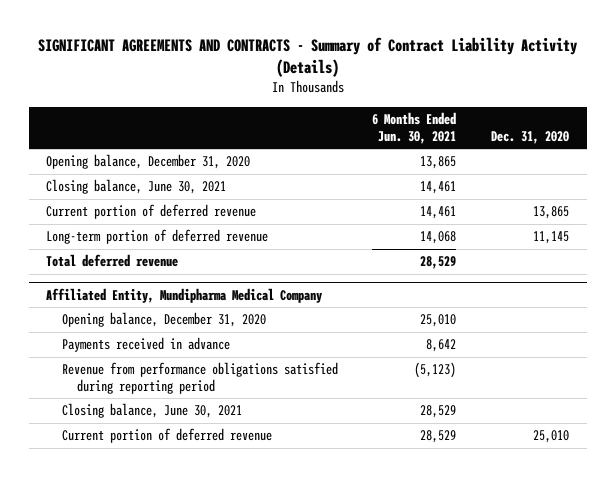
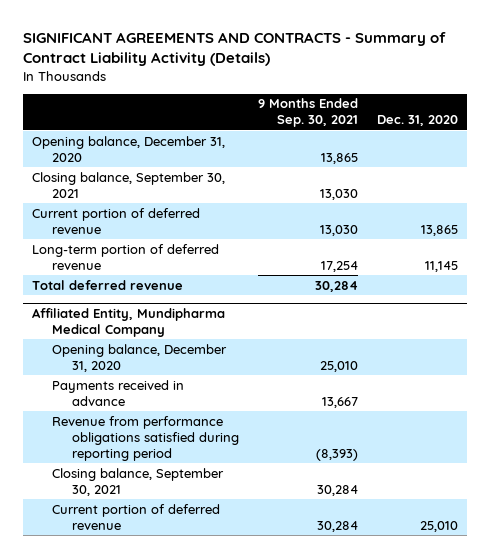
[372,112,457,144] 6 Months Ended Jun. 30, 2021 -> none
none -> [257,98,358,128] 9 Months Ended Sep. 30, 2021
[46,179,227,195] Closing balance, June 30, 2021 -> [32,171,226,198] Closing balance, September 30, 2021
[61,403,242,419] Closing balance, June 30, 2021 -> [51,467,224,496] Closing balance, September 30, 2021

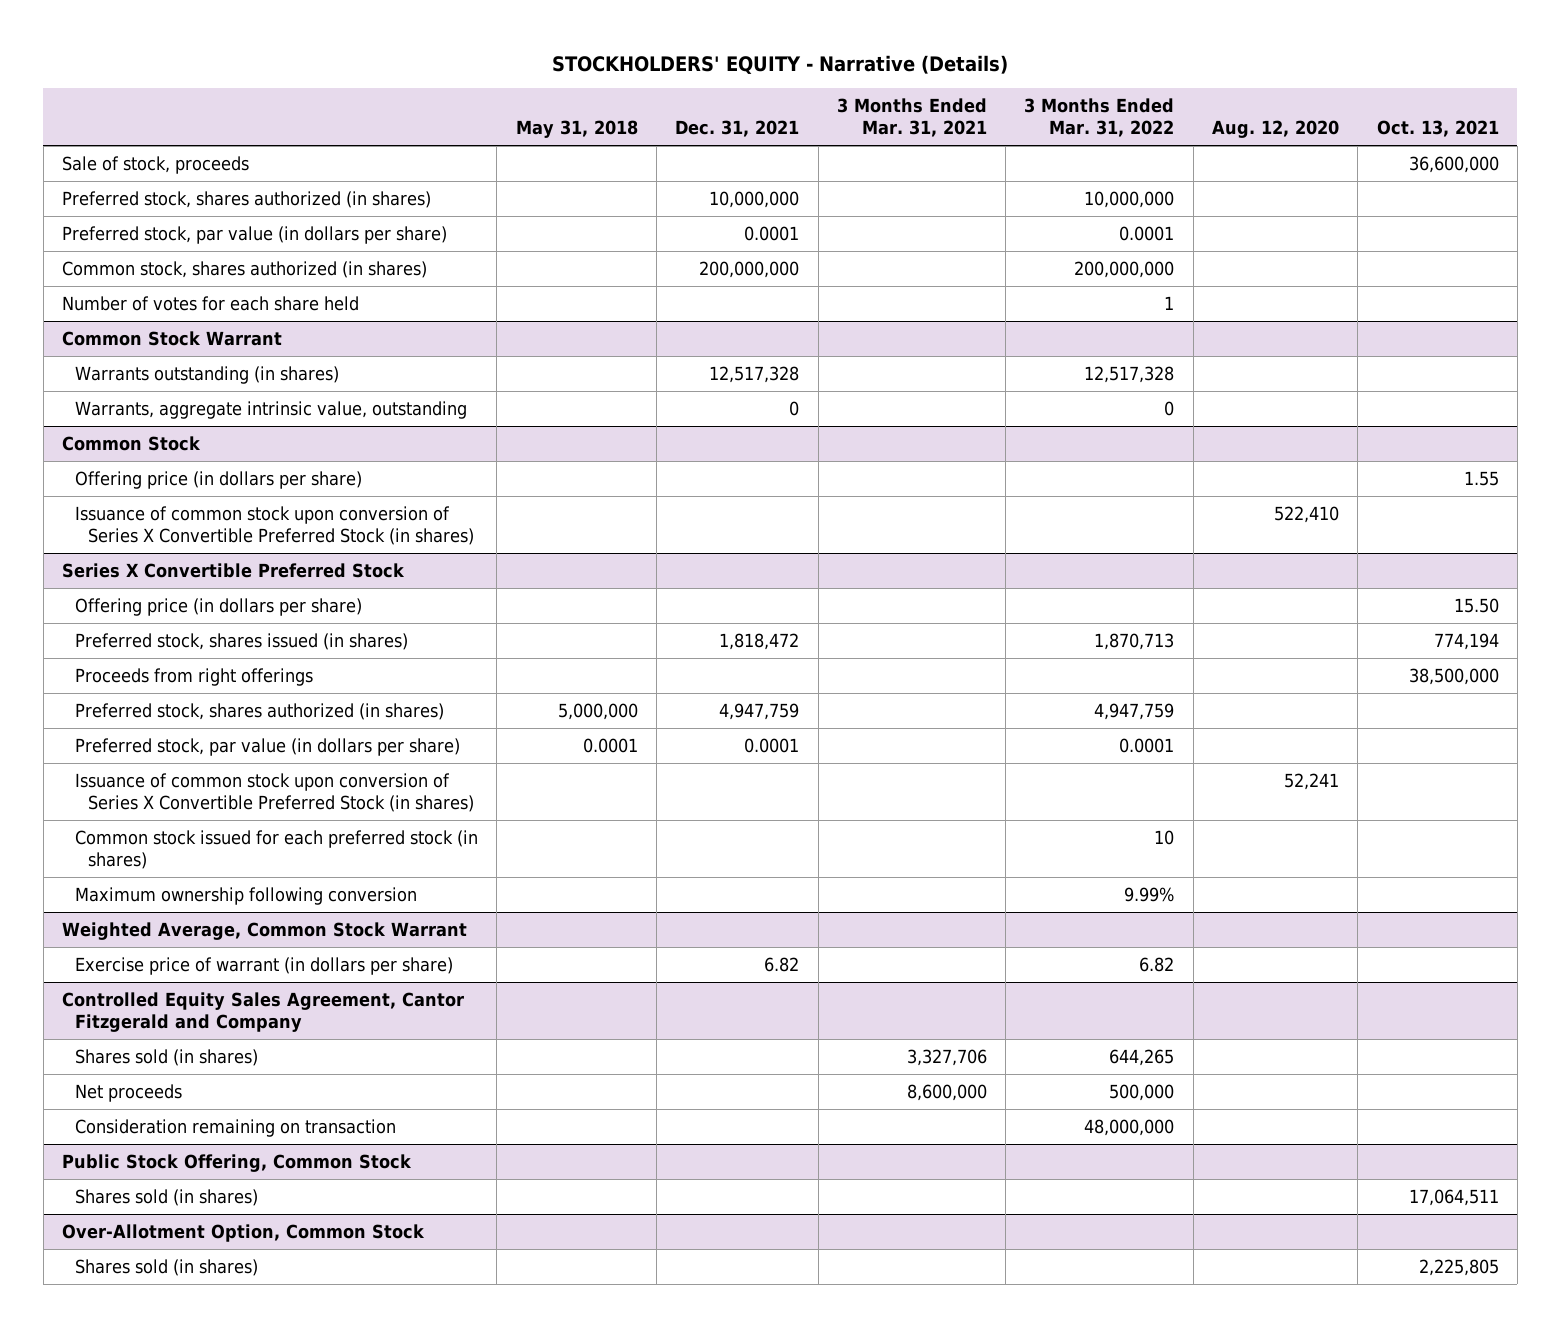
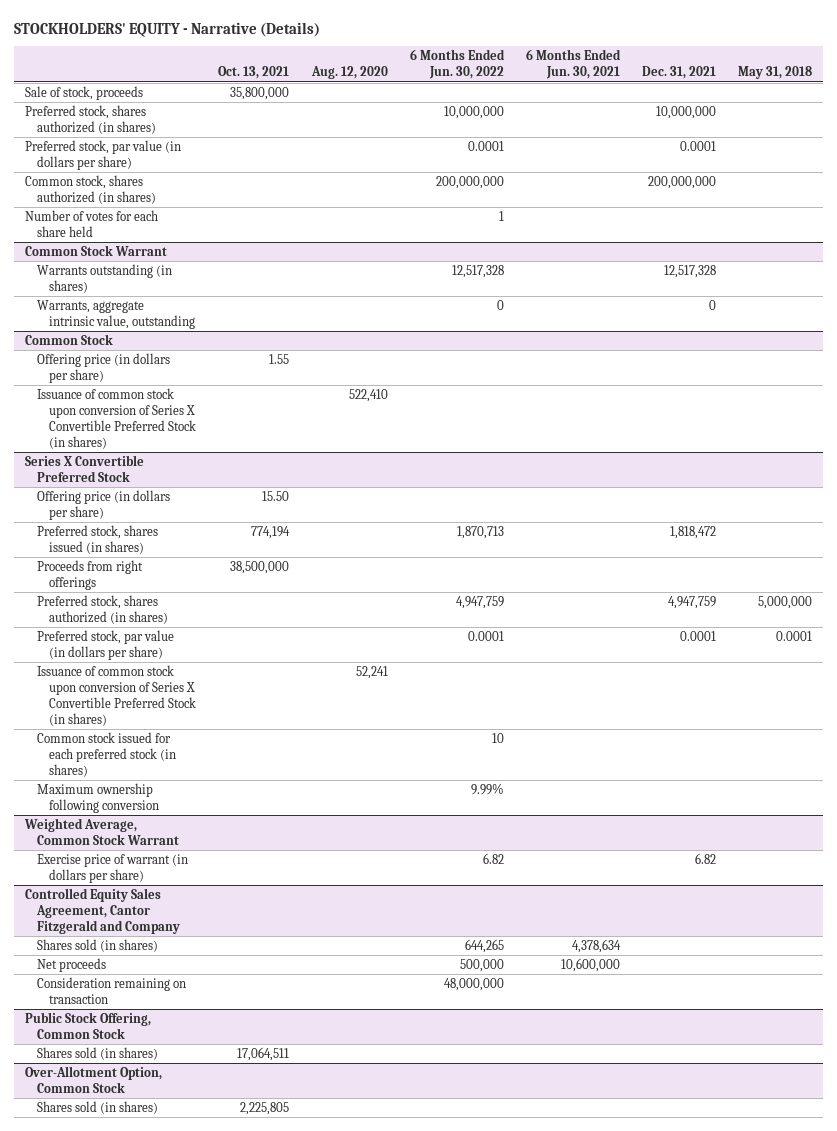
[836,98,987,138] 3 Months Ended Mar. 31, 2021 -> none
[1024,98,1175,138] 3 Months Ended Mar. 31, 2022 -> none
none -> [409,49,505,80] 6 Months Ended Jun. 30, 2022
none -> [525,49,621,80] 6 Months Ended Jun. 30, 2021
[1408,155,1499,173] 36,600,000 -> [230,86,290,100] 35,800,000

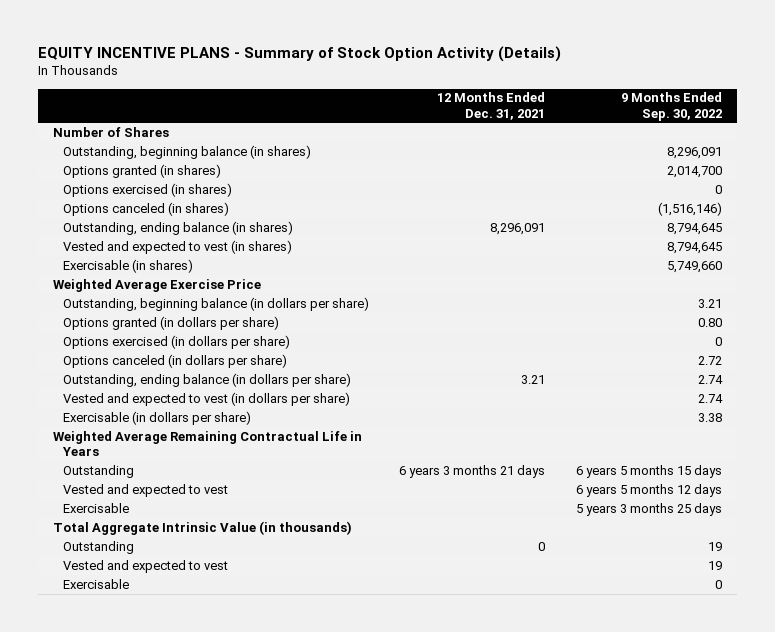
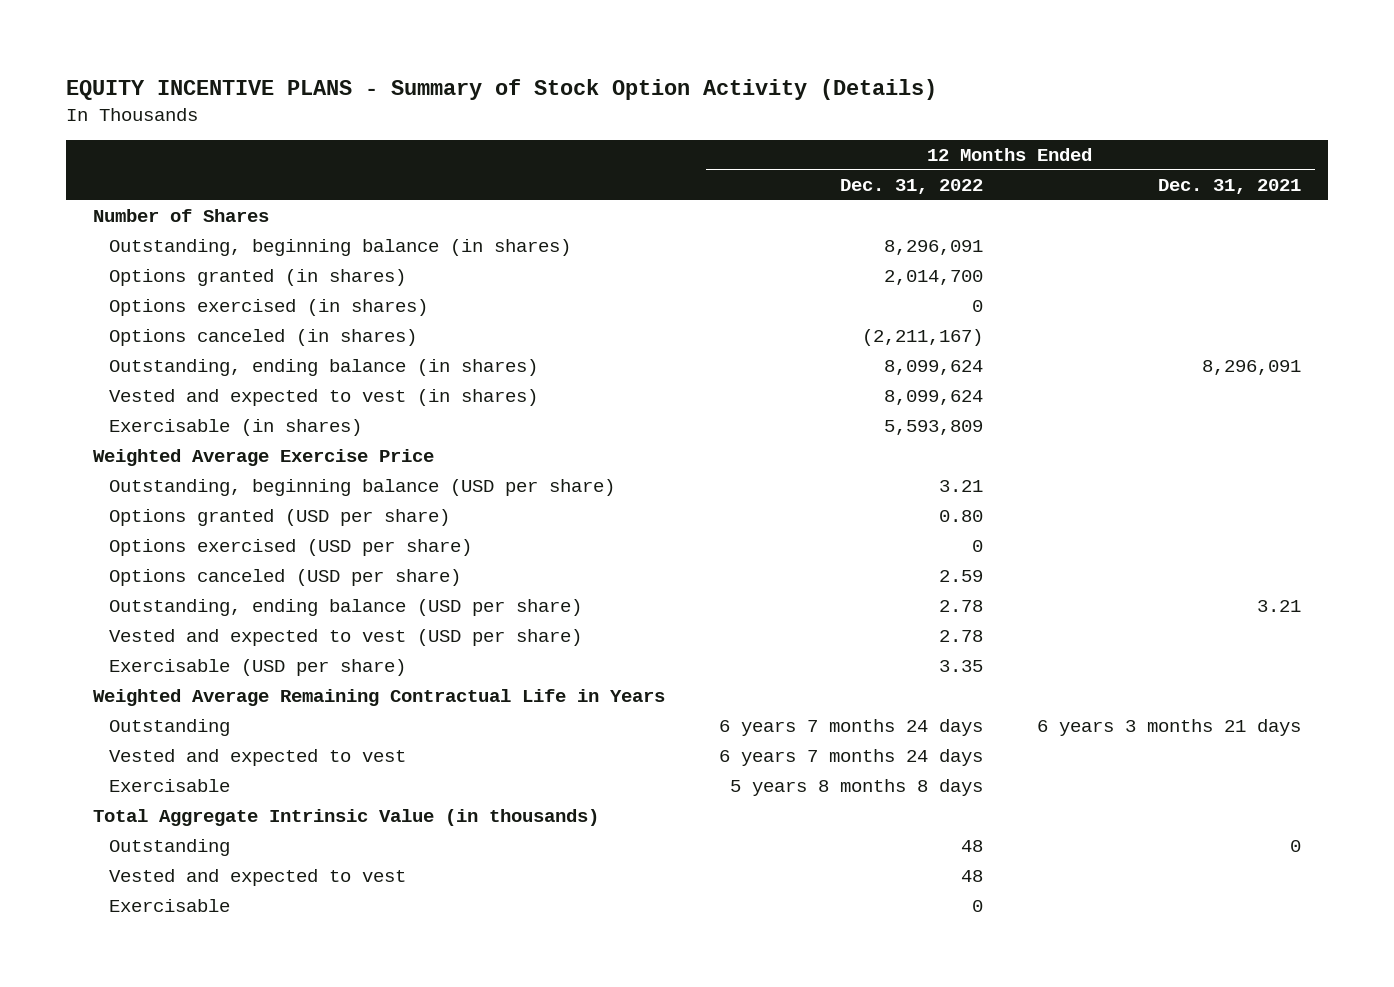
[620,92,722,121] 9 Months Ended Sep. 30, 2022 -> none
none -> [840,178,984,194] Dec. 31, 2022
[63,296,370,311] Outstanding, beginning balance (in dollars per share) -> [108,479,615,497] Outstanding, beginning balance (USD per share)
[63,315,280,330] Options granted (in dollars per share) -> [108,509,450,527] Options granted (USD per share)
[63,334,291,349] Options exercised (in dollars per share) -> [108,539,472,557] Options exercised (USD per share)
[63,353,288,368] Options canceled (in dollars per share) -> [108,569,461,587] Options canceled (USD per share)
[63,372,352,387] Outstanding, ending balance (in dollars per share) -> [108,599,582,617] Outstanding, ending balance (USD per share)
[63,391,351,406] Vested and expected to vest (in dollars per share) -> [108,629,582,647] Vested and expected to vest (USD per share)
[63,410,252,425] Exercisable (in dollars per share) -> [108,659,406,677] Exercisable (USD per share)

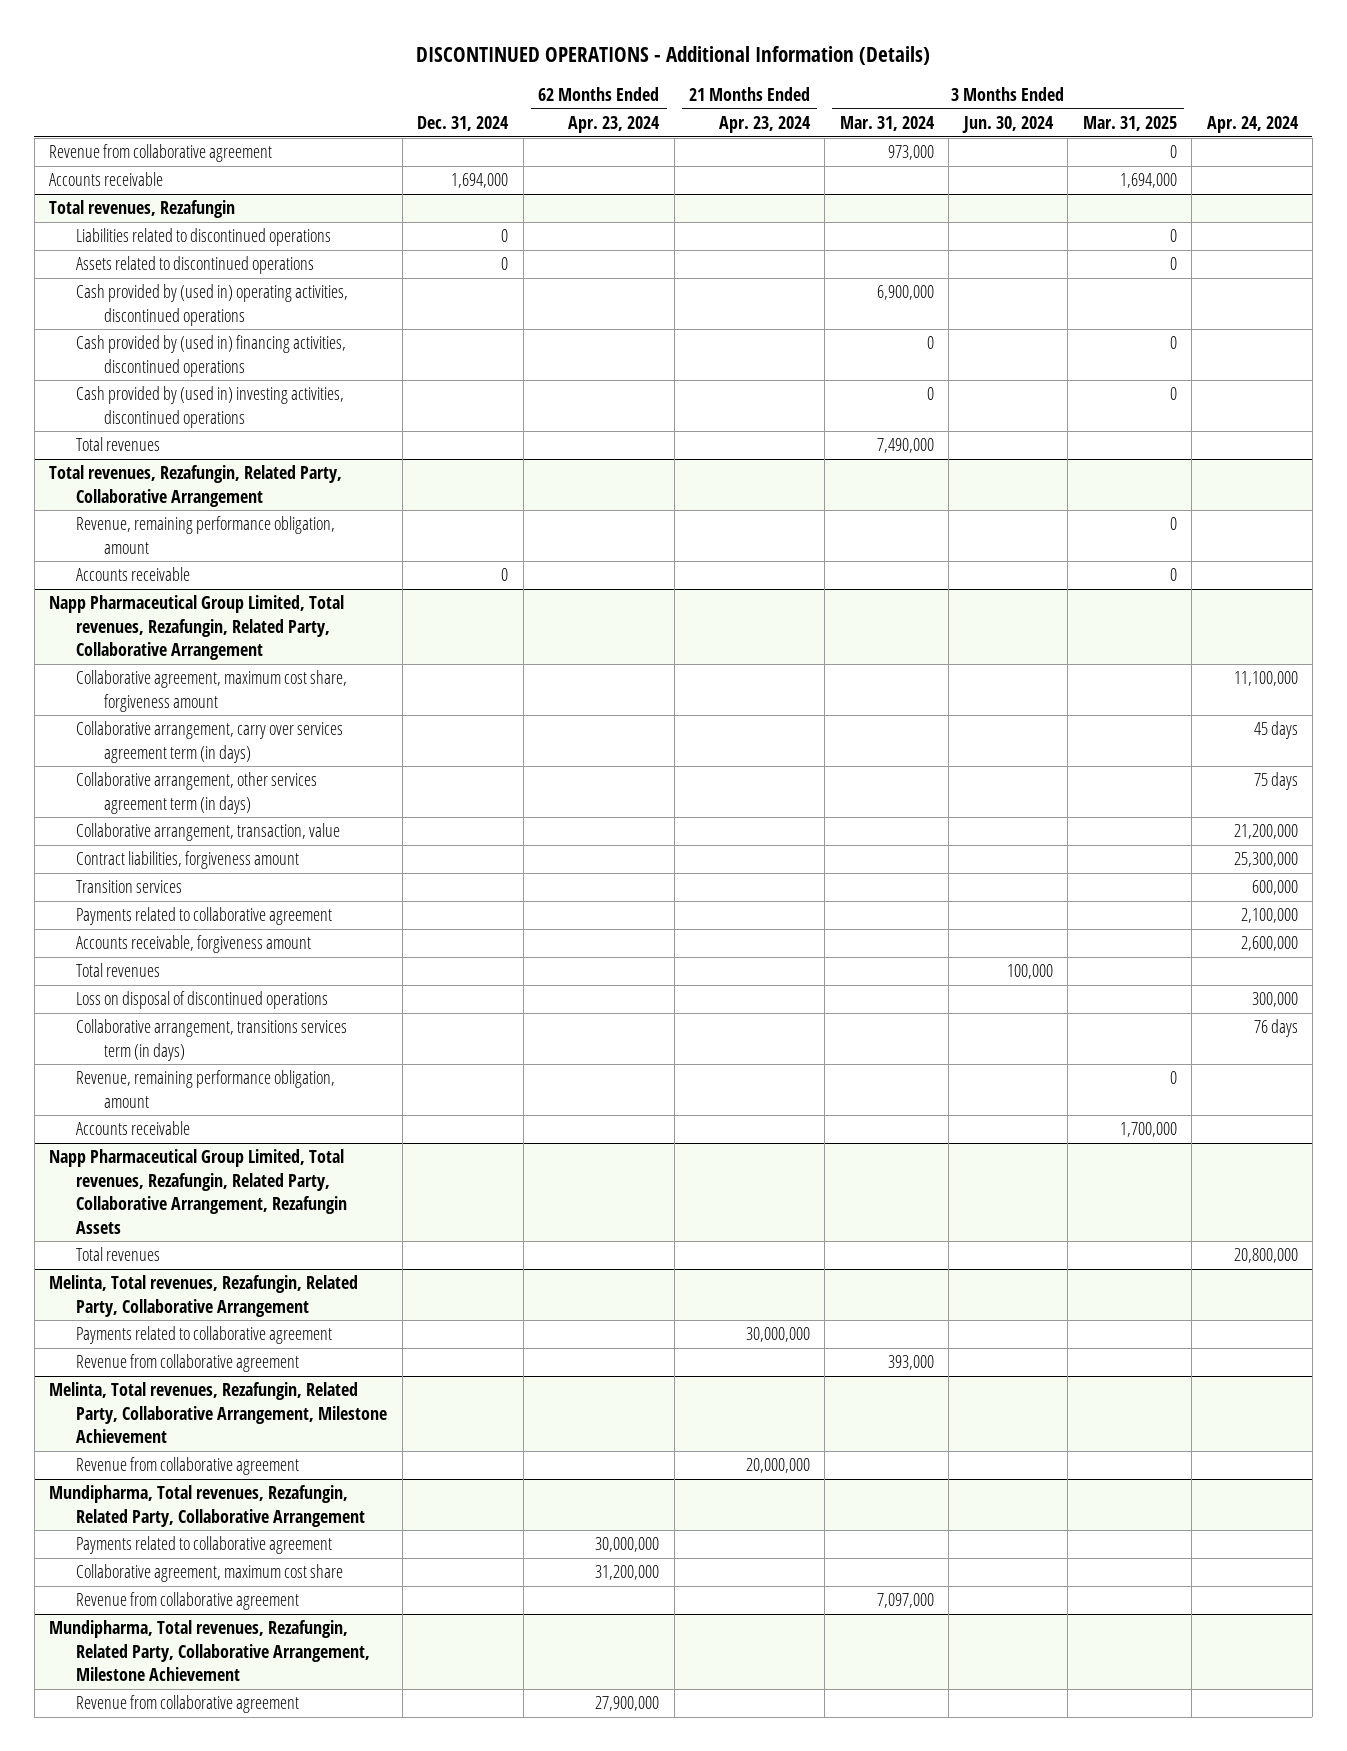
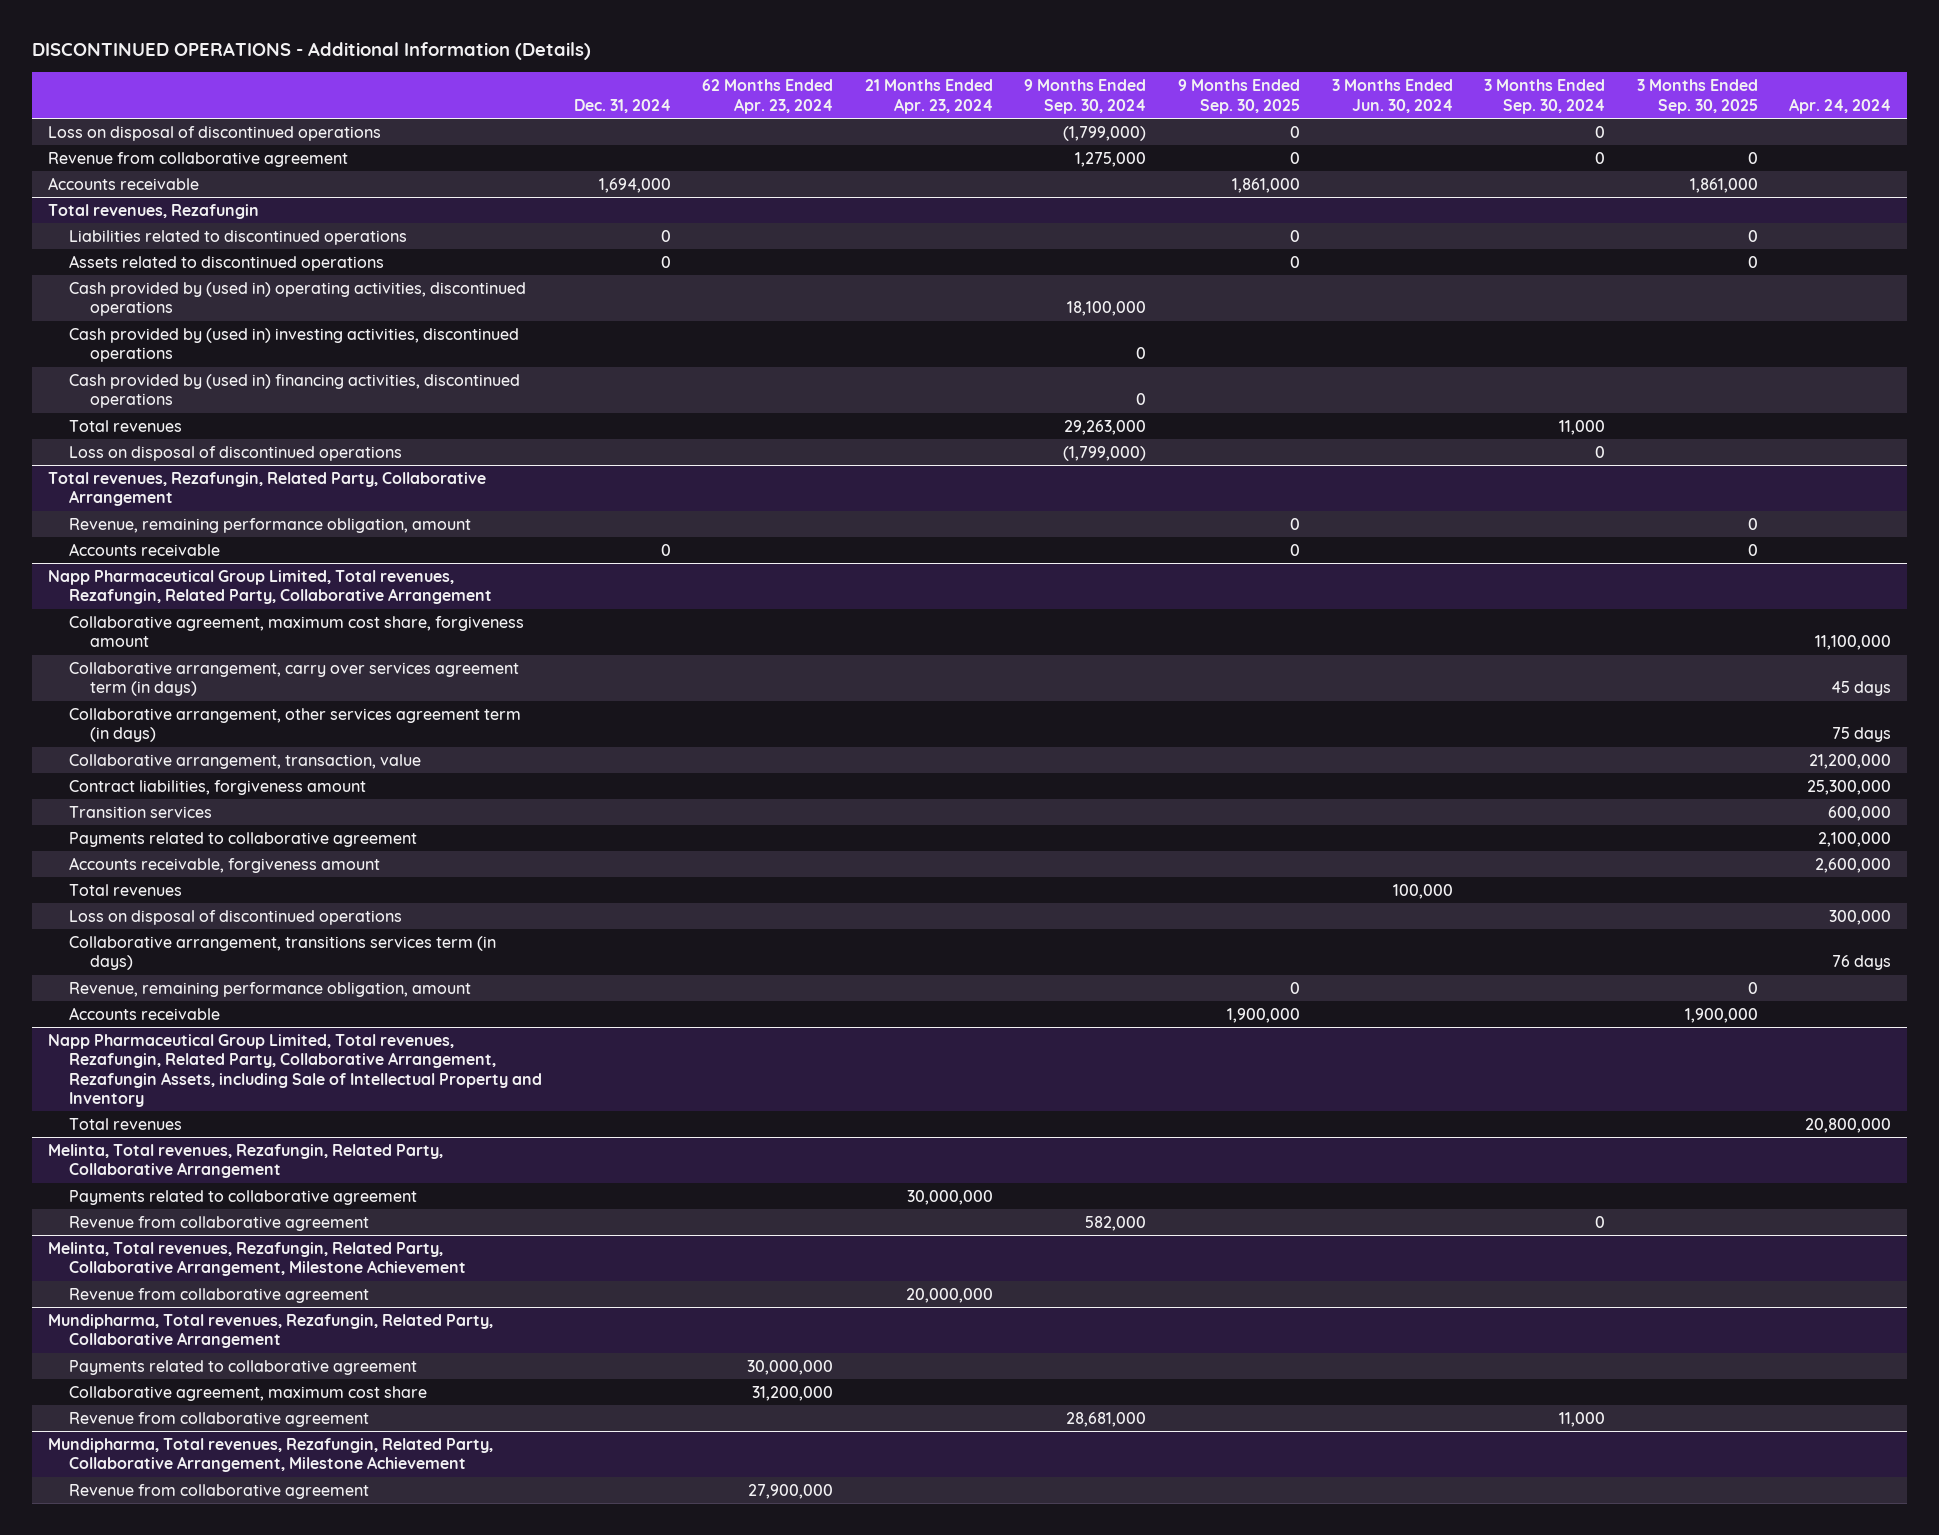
[839,115,935,131] Mar. 31, 2024 -> none
[1082,115,1177,131] Mar. 31, 2025 -> none
none -> [1024,79,1147,114] 9 Months Ended Sep. 30, 2024
none -> [1178,79,1301,114] 9 Months Ended Sep. 30, 2025
none -> [1484,79,1606,114] 3 Months Ended Sep. 30, 2024
none -> [1636,79,1758,114] 3 Months Ended Sep. 30, 2025
none -> [47,125,381,141] Loss on disposal of discontinued operations
[76,335,347,377] Cash provided by (used in) financing activities, discontinued operations -> [68,373,520,409] Cash provided by (used in) financing activities, discontinued operations
none -> [68,445,402,461] Loss on disposal of discontinued operations
[49,1149,348,1234] Napp Pharmaceutical Group Limited, Total revenues, Rezafungin, Related Party, Collaborative Arrangement, Rezafungin Assets -> [47,1033,542,1107] Napp Pharmaceutical Group Limited, Total revenues, Rezafungin, Related Party, Collaborative Arrangement, Rezafungin Assets, including Sale of Intellectual Property and Inventory

